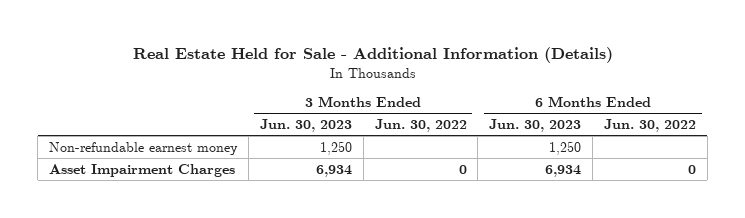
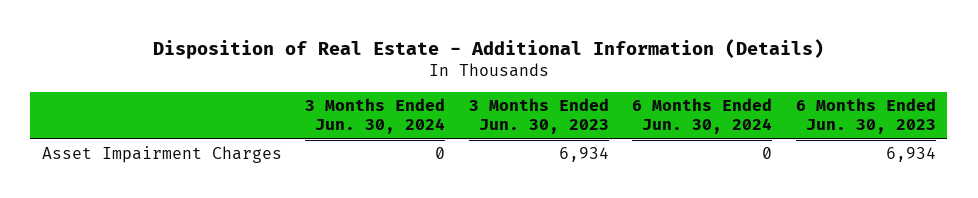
[132,47,613,64] Real Estate Held for Sale - Additional Information (Details) -> [152,38,824,59] Disposition of Real Estate - Additional Information (Details)
[374,118,467,132] Jun. 30, 2022 -> none
[604,118,697,132] Jun. 30, 2022 -> none
none -> [305,98,446,135] 3 Months Ended Jun. 30, 2024
none -> [632,98,773,135] 6 Months Ended Jun. 30, 2024
[49,141,239,155] Non-refundable earnest money -> none

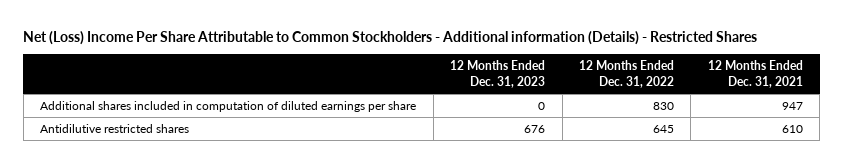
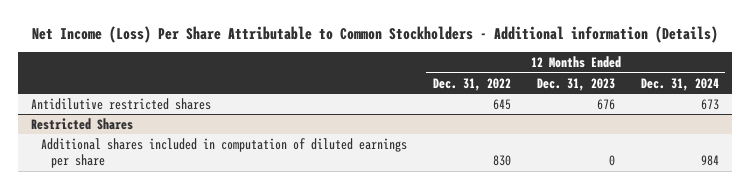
[23,31,758,46] Net (Loss) Income Per Share Attributable to Common Stockholders - Additional information (Details) - Restricted Shares -> [31,25,718,43] Net Income (Loss) Per Share Attributable to Common Stockholders - Additional information (Details)
[707,60,803,89] 12 Months Ended Dec. 31, 2021 -> none
none -> [640,77,719,91] Dec. 31, 2024
[40,100,417,112] Additional shares included in computation of diluted earnings per share -> none
none -> [31,117,134,130] Restricted Shares
none -> [40,137,407,169] Additional shares included in computation of diluted earnings per share

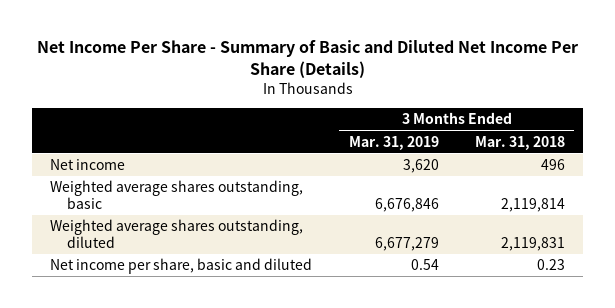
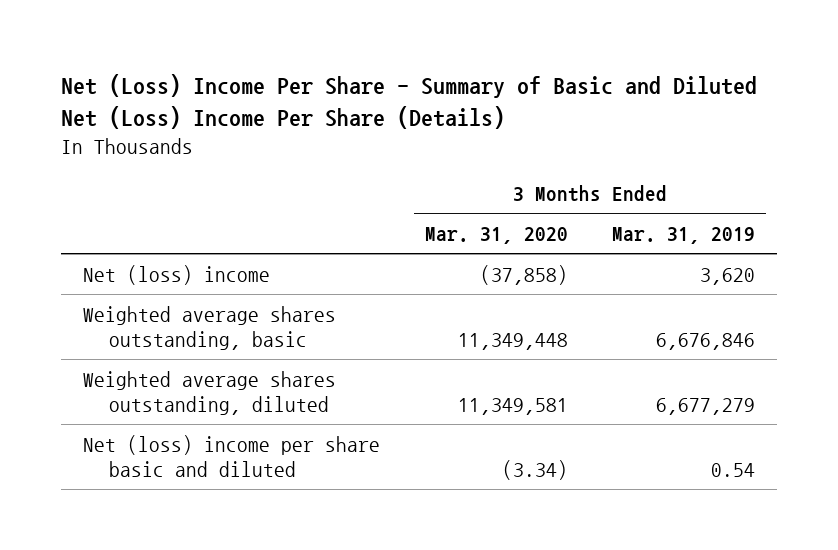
[36,40,578,79] Net Income Per Share - Summary of Basic and Diluted Net Income Per Share (Details) -> [61,74,758,129] Net (Loss) Income Per Share - Summary of Basic and Diluted Net (Loss) Income Per Share (Details)
[475,135,566,150] Mar. 31, 2018 -> none
none -> [424,226,568,244] Mar. 31, 2020
[49,159,125,171] Net income -> [83,264,271,285] Net (loss) income
[49,258,312,275] Net income per share, basic and diluted -> [83,434,381,477] Net (loss) income per share basic and diluted

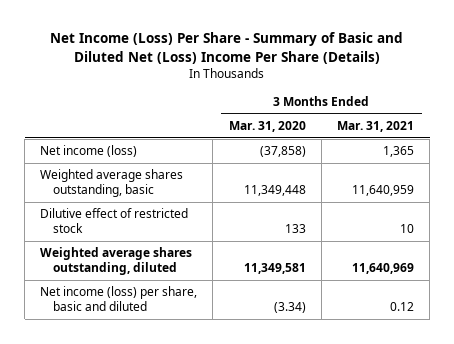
[61,74,758,129] Net (Loss) Income Per Share - Summary of Basic and Diluted Net (Loss) Income Per Share (Details) -> [50,32,404,64] Net Income (Loss) Per Share - Summary of Basic and Diluted Net (Loss) Income Per Share (Details)
[611,226,755,244] Mar. 31, 2019 -> none
none -> [336,121,414,133] Mar. 31, 2021
[83,264,271,285] Net (loss) income -> [40,145,138,158] Net income (loss)
none -> [40,208,189,234] Dilutive effect of restricted stock
[83,434,381,477] Net (loss) income per share basic and diluted -> [40,286,198,312] Net income (loss) per share, basic and diluted

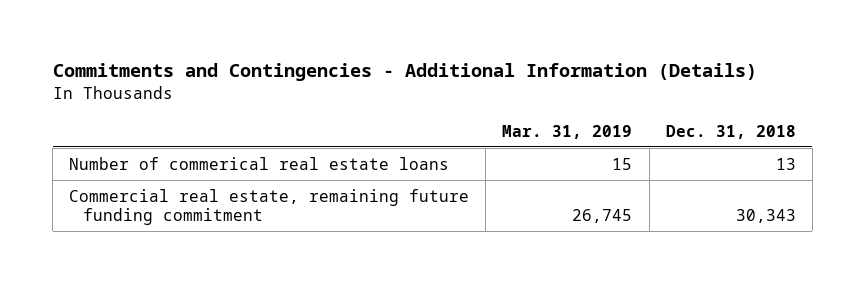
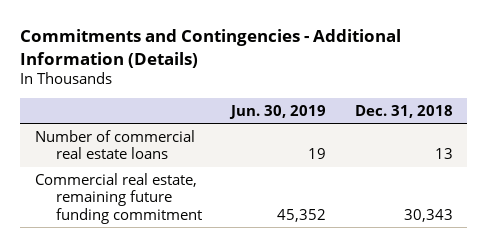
[502,124,633,139] Mar. 31, 2019 -> none
none -> [228,104,326,119] Jun. 30, 2019
[69,156,450,170] Number of commerical real estate loans -> [34,129,195,160] Number of commercial real estate loans

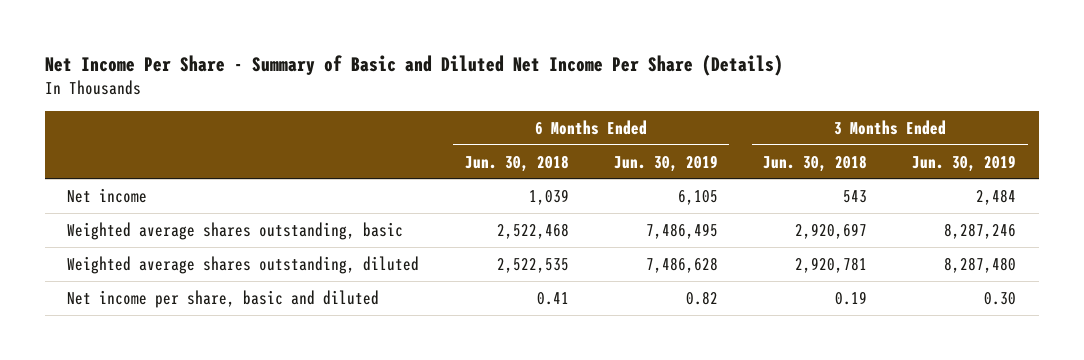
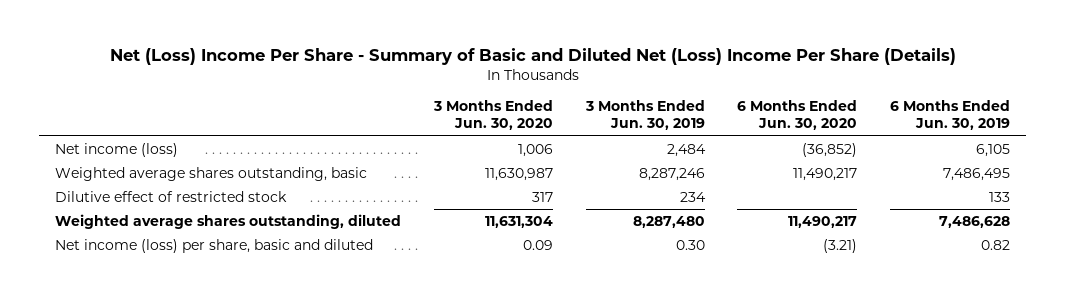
[44,55,783,77] Net Income Per Share - Summary of Basic and Diluted Net Income Per Share (Details) -> [109,47,956,65] Net (Loss) Income Per Share - Summary of Basic and Diluted Net (Loss) Income Per Share (Details)
[464,154,569,172] Jun. 30, 2018 -> none
[763,154,868,172] Jun. 30, 2018 -> none
none -> [433,100,554,131] 3 Months Ended Jun. 30, 2020
none -> [737,100,858,131] 6 Months Ended Jun. 30, 2020
[67,187,148,203] Net income -> [55,143,179,158] Net income (loss)
none -> [55,191,288,203] Dilutive effect of restricted stock
[67,289,380,308] Net income per share, basic and diluted -> [55,239,374,254] Net income (loss) per share, basic and diluted

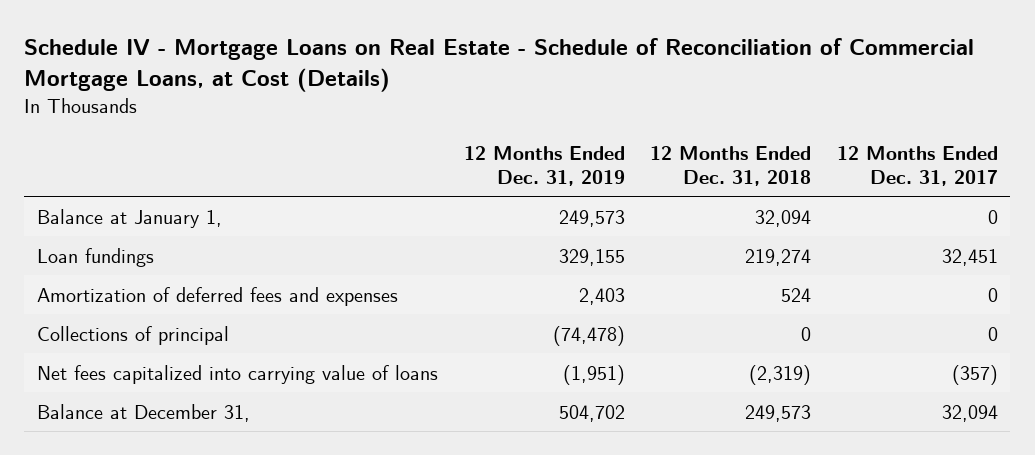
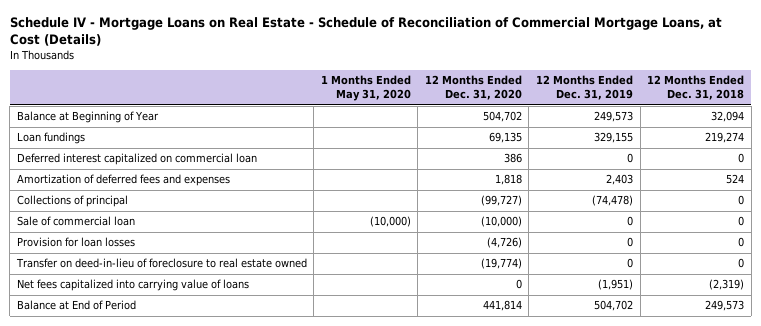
[836,145,998,186] 12 Months Ended Dec. 31, 2017 -> none
none -> [320,75,411,102] 1 Months Ended May 31, 2020
none -> [424,75,522,101] 12 Months Ended Dec. 31, 2020
[37,208,223,228] Balance at January 1, -> [16,111,159,124] Balance at Beginning of Year
none -> [16,153,257,166] Deferred interest capitalized on commercial loan
none -> [16,216,135,227] Sale of commercial loan
none -> [16,237,135,248] Provision for loan losses
none -> [15,258,307,269] Transfer on deed-in-lieu of foreclosure to real estate owned
[37,403,251,422] Balance at December 31, -> [16,300,136,311] Balance at End of Period

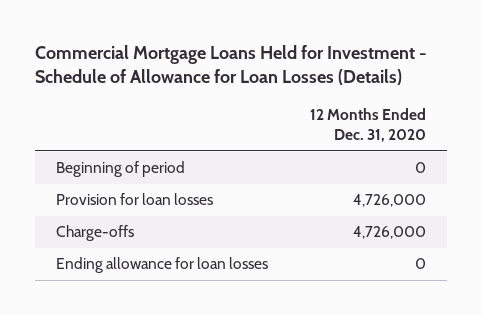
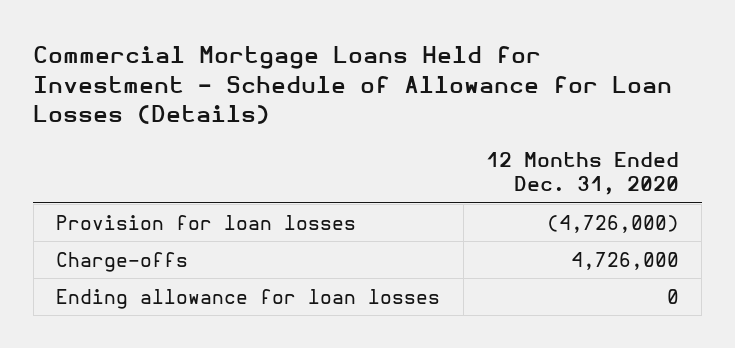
[55,161,185,178] Beginning of period -> none
[353,194,427,208] 4,726,000 -> [546,214,679,233] (4,726,000)

